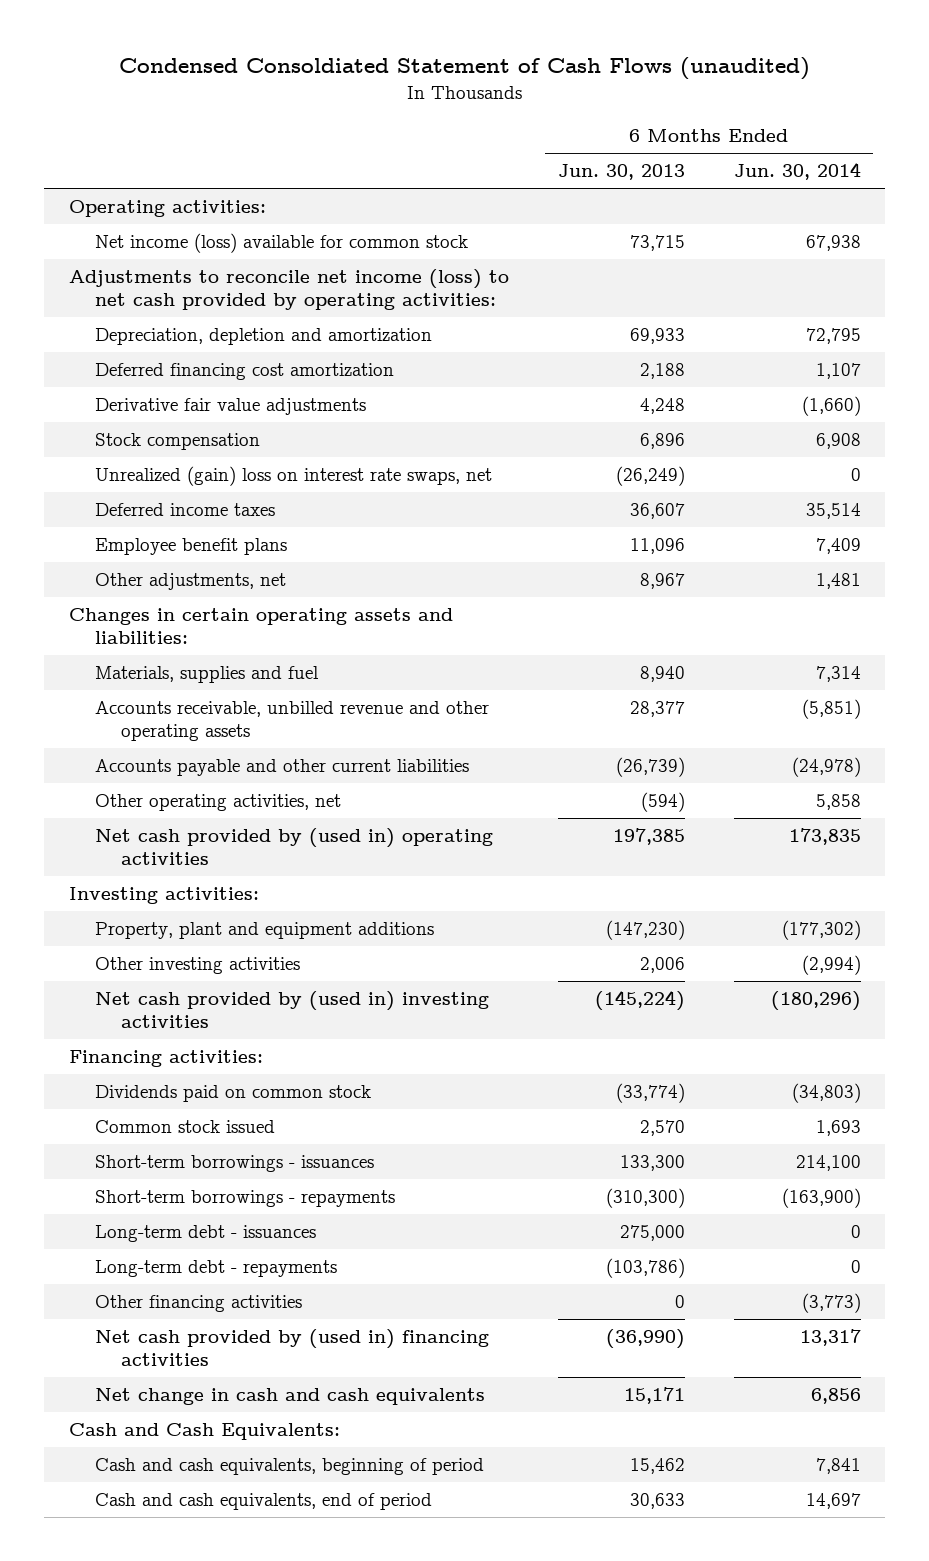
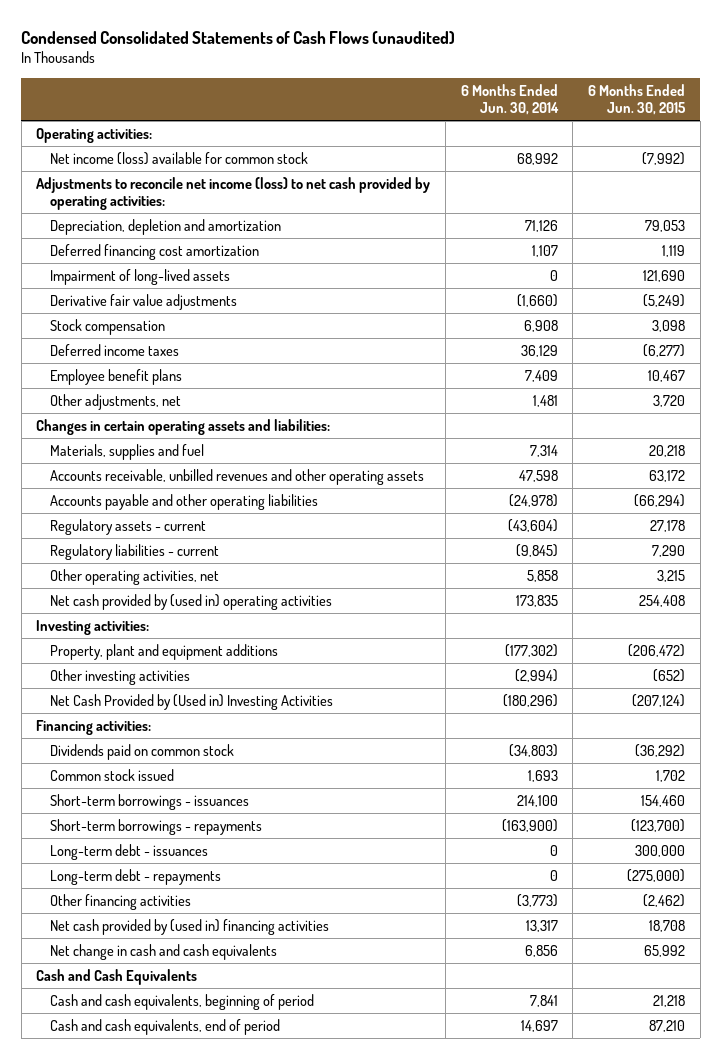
[118,57,810,81] Condensed Consoldiated Statement of Cash Flows (unaudited) -> [21,30,456,44] Condensed Consolidated Statements of Cash Flows (unaudited)
[557,164,685,181] Jun. 30, 2013 -> none
none -> [588,83,687,116] 6 Months Ended Jun. 30, 2015
[805,235,861,252] 67,938 -> [516,152,558,165] 68,992
[805,328,861,345] 72,795 -> [524,219,558,232] 71,126
none -> [49,268,230,285] Impairment of long-lived assets
[94,466,492,487] Unrealized (gain) loss on interest rate swaps, net -> none
[805,503,861,520] 35,514 -> [520,344,558,357] 36,129
[94,701,489,741] Accounts receivable, unbilled revenue and other operating assets -> [49,468,424,485] Accounts receivable, unbilled revenues and other operating assets
[801,699,861,720] (5,851) -> [518,469,558,482] 47,598
[94,759,469,777] Accounts payable and other current liabilities -> [49,493,318,510] Accounts payable and other operating liabilities
none -> [49,518,206,535] Regulatory assets - current
none -> [49,543,219,560] Regulatory liabilities - current
[94,991,489,1028] Net cash provided by (used in) investing activities -> [49,693,333,710] Net Cash Provided by (Used in) Investing Activities
[68,1423,340,1441] Cash and Cash Equivalents: -> [36,968,198,985] Cash and Cash Equivalents

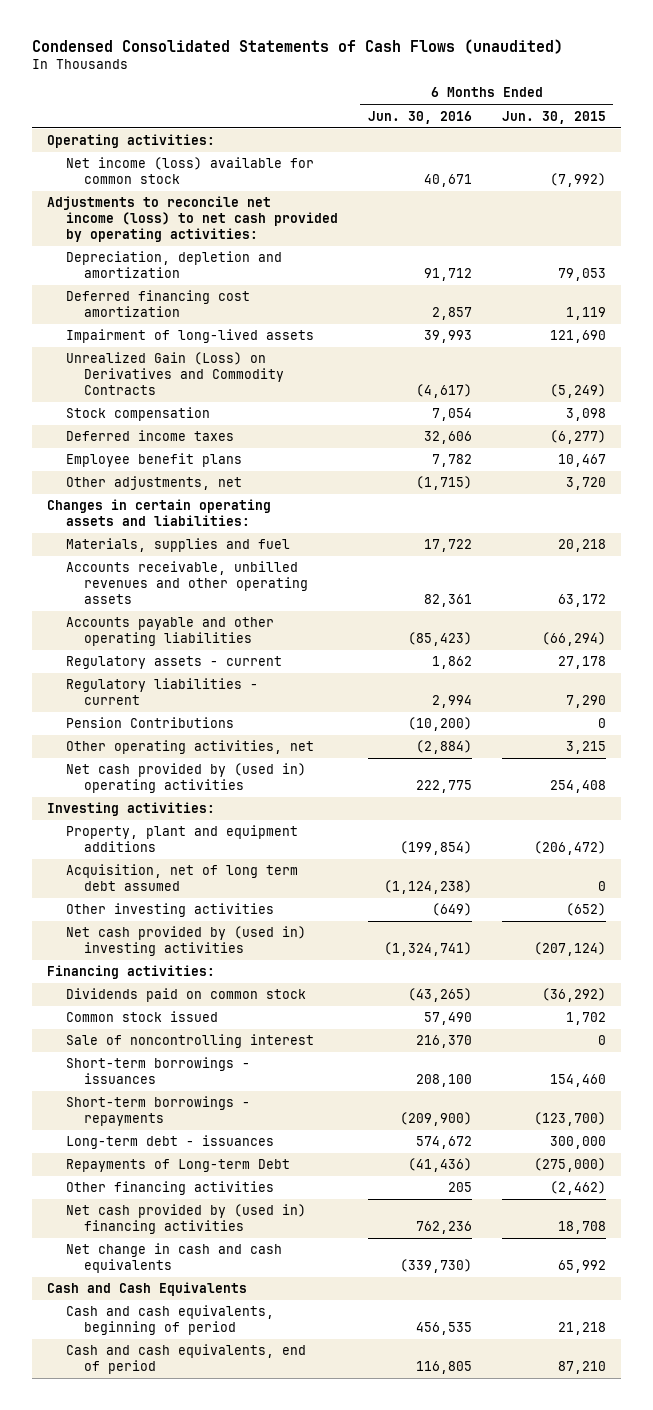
[460,83,559,116] 6 Months Ended Jun. 30, 2014 -> none
none -> [367,110,472,124] Jun. 30, 2016
[49,293,237,310] Derivative fair value adjustments -> [65,352,285,396] Unrealized Gain (Loss) on Derivatives and Commodity Contracts
none -> [65,717,234,729] Pension Contributions
none -> [65,864,298,892] Acquisition, net of long term debt assumed
[49,693,333,710] Net Cash Provided by (Used in) Investing Activities -> [65,926,306,957] Net cash provided by (used in) investing activities
none -> [65,1034,314,1049] Sale of noncontrolling interest
[49,868,221,885] Long-term debt - repayments -> [65,1159,290,1173] Repayments of Long-term Debt

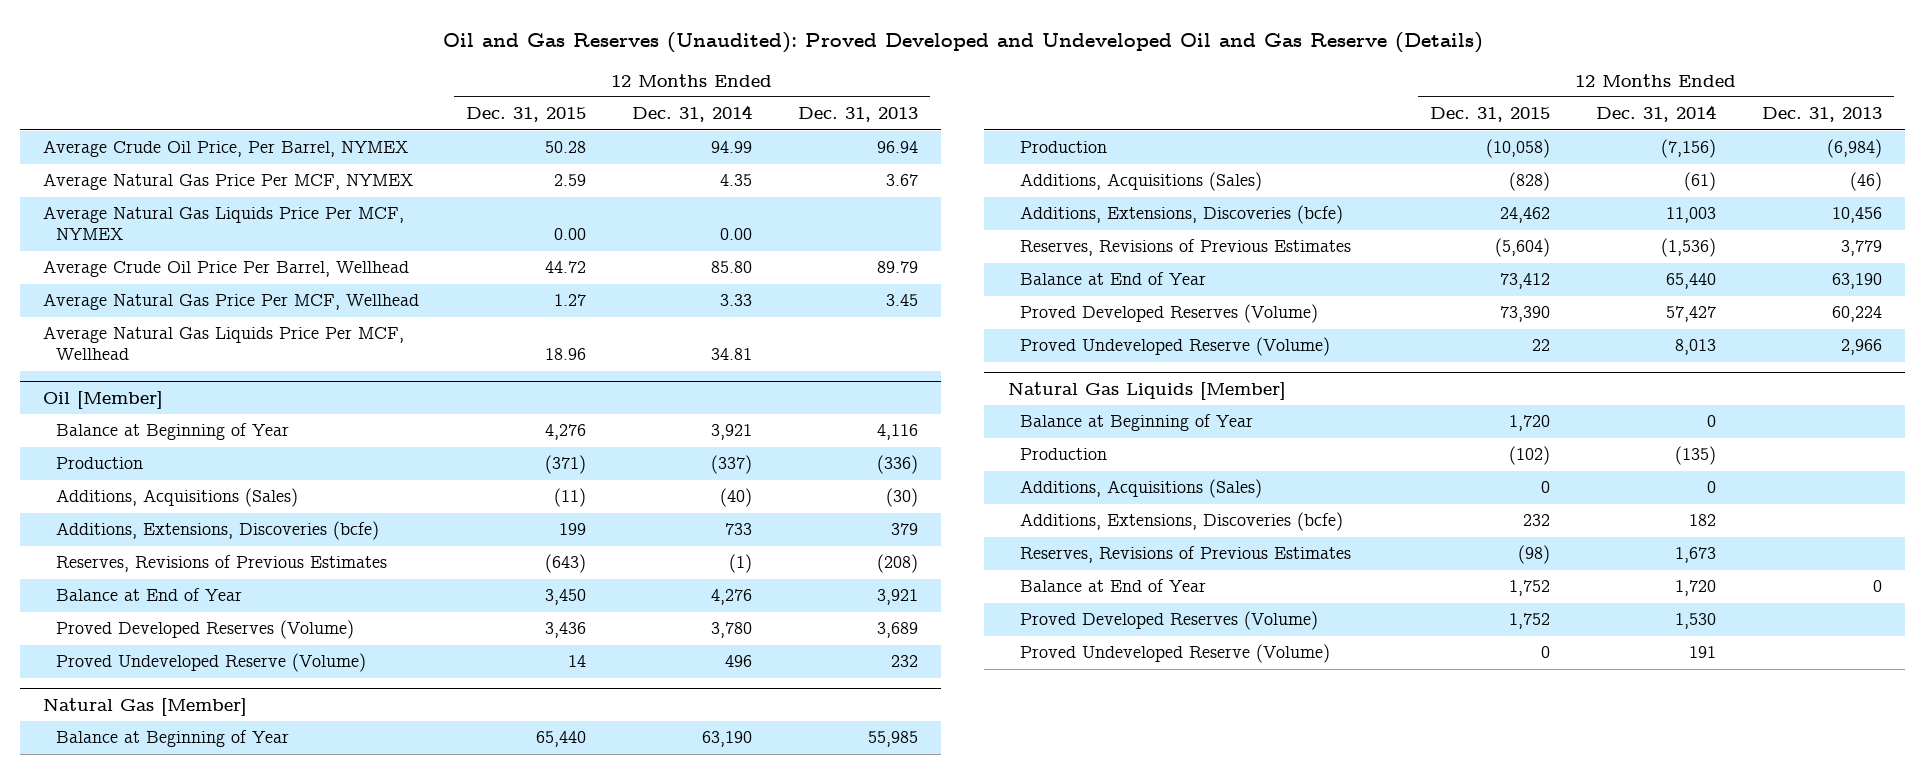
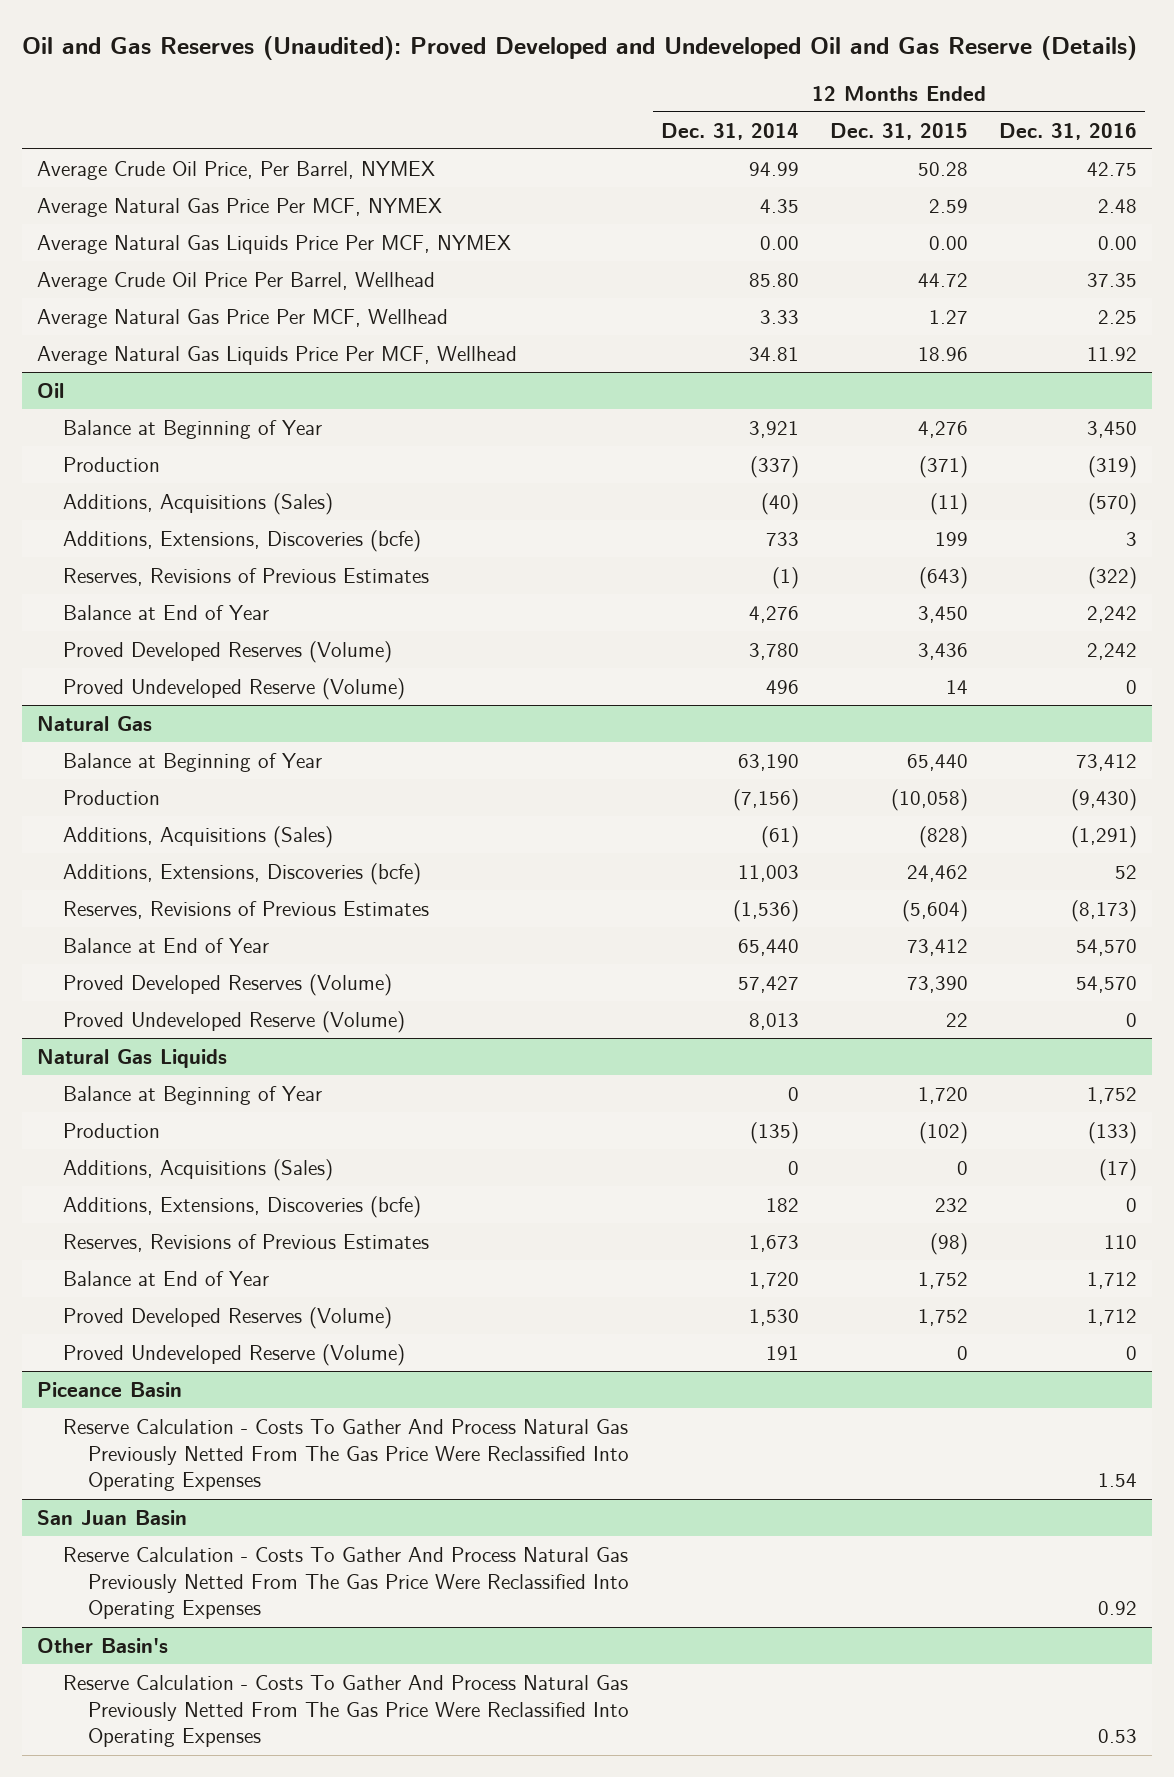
[798,107,919,123] Dec. 31, 2013 -> none
none -> [998,122,1137,140] Dec. 31, 2016
[43,390,164,409] Oil [Member] -> [37,382,65,398] Oil
[43,697,248,716] Natural Gas [Member] -> [37,715,153,731] Natural Gas
[1007,381,1286,400] Natural Gas Liquids [Member] -> [37,1048,228,1068] Natural Gas Liquids
none -> [37,1381,183,1397] Piceance Basin
none -> [62,1418,630,1492] Reserve Calculation - Costs To Gather And Process Natural Gas Previously Netted From The Gas Price Were Reclassified Into Operating Expenses
none -> [37,1509,188,1525] San Juan Basin
none -> [62,1546,630,1620] Reserve Calculation - Costs To Gather And Process Natural Gas Previously Netted From The Gas Price Were Reclassified Into Operating Expenses
none -> [37,1637,169,1653] Other Basin's
none -> [62,1674,630,1748] Reserve Calculation - Costs To Gather And Process Natural Gas Previously Netted From The Gas Price Were Reclassified Into Operating Expenses

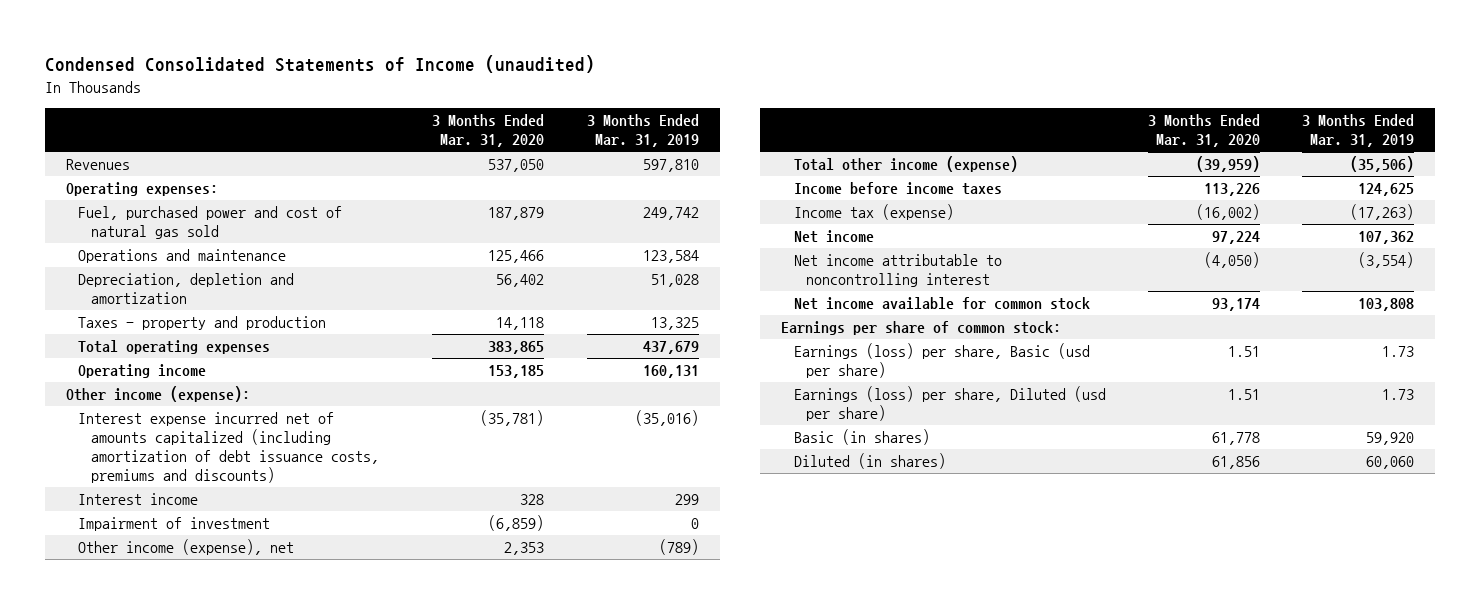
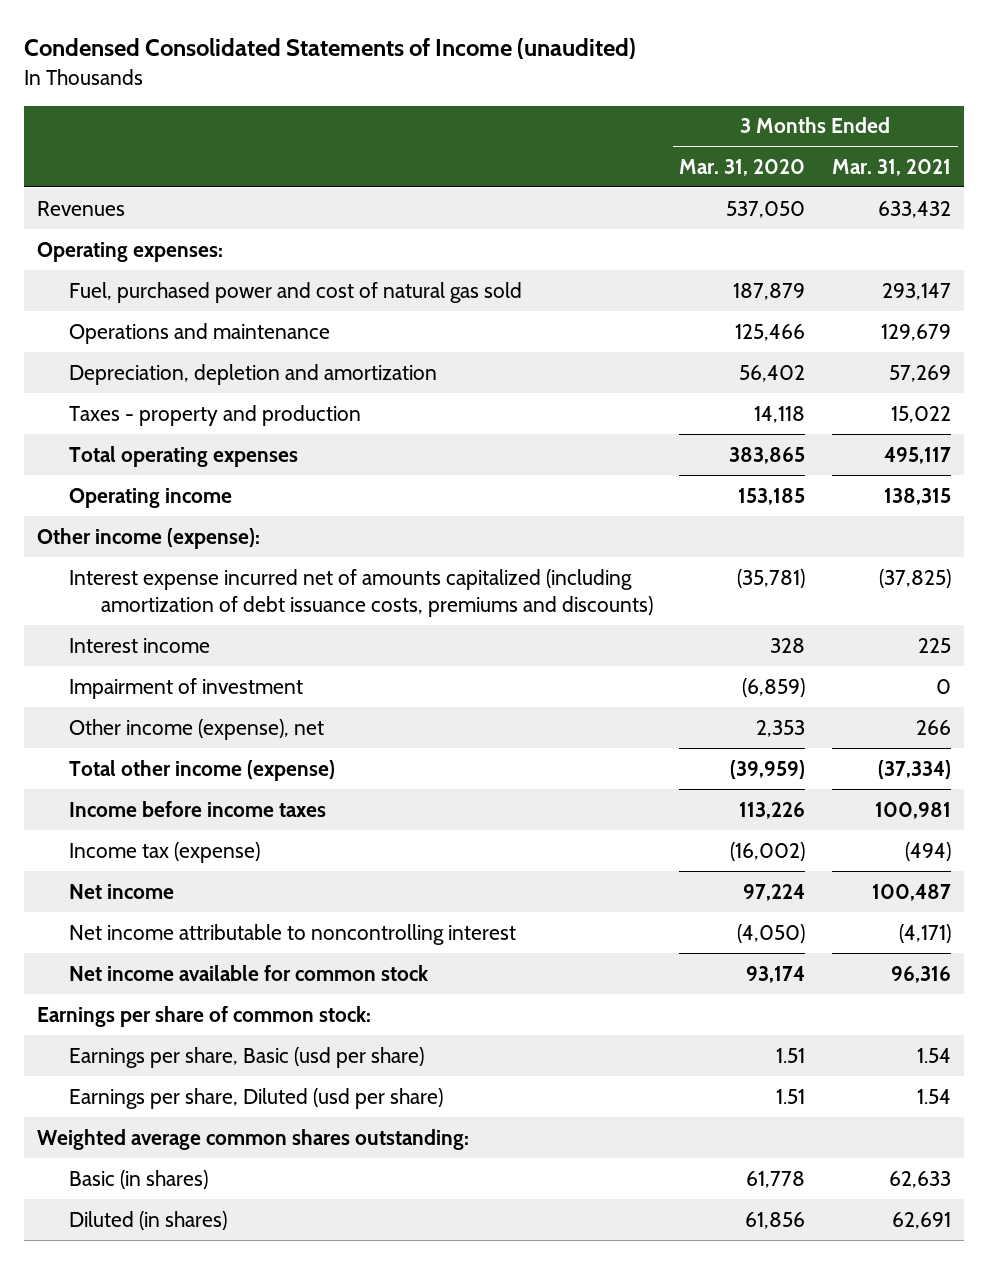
[586,114,699,148] 3 Months Ended Mar. 31, 2019 -> none
none -> [832,158,952,176] Mar. 31, 2021
[793,343,1090,379] Earnings (loss) per share, Basic (usd per share) -> [68,1046,424,1068] Earnings per share, Basic (usd per share)
[793,386,1106,422] Earnings (loss) per share, Diluted (usd per share) -> [68,1087,443,1109] Earnings per share, Diluted (usd per share)
none -> [36,1128,469,1150] Weighted average common shares outstanding:

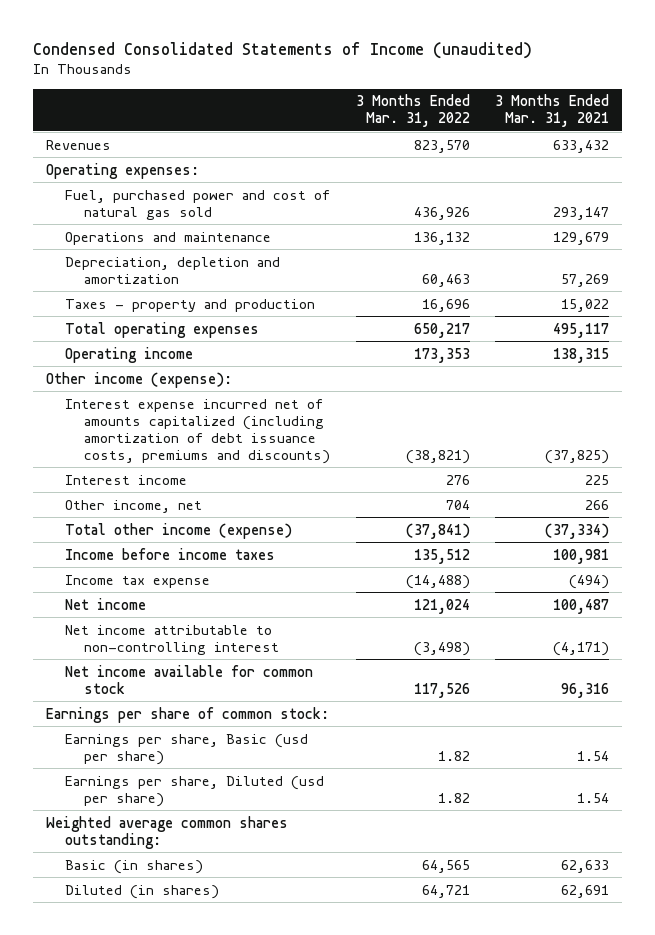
[679,158,806,176] Mar. 31, 2020 -> none
none -> [355,94,470,128] 3 Months Ended Mar. 31, 2022
[68,677,303,699] Impairment of investment -> none
[68,718,324,740] Other income (expense), net -> [64,499,202,513] Other income, net
[68,841,260,863] Income tax (expense) -> [64,574,210,588] Income tax expense
[68,923,516,945] Net income attributable to noncontrolling interest -> [64,624,279,655] Net income attributable to non-controlling interest

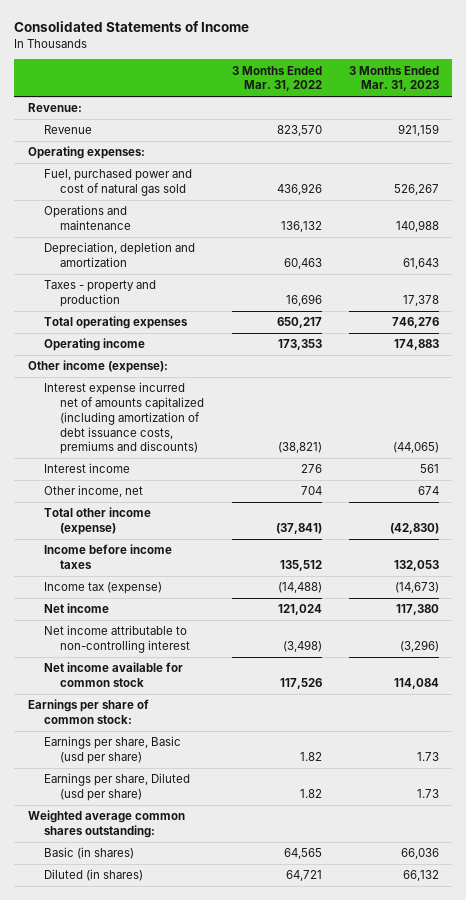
[32,42,532,60] Condensed Consolidated Statements of Income (unaudited) -> [14,21,250,33] Consolidated Statements of Income
[495,94,610,128] 3 Months Ended Mar. 31, 2021 -> none
none -> [348,65,439,92] 3 Months Ended Mar. 31, 2023
none -> [27,103,82,113] Revenue:
[45,139,111,150] Revenues -> [44,125,93,135] Revenue
[64,574,210,588] Income tax expense -> [44,582,163,595] Income tax (expense)

